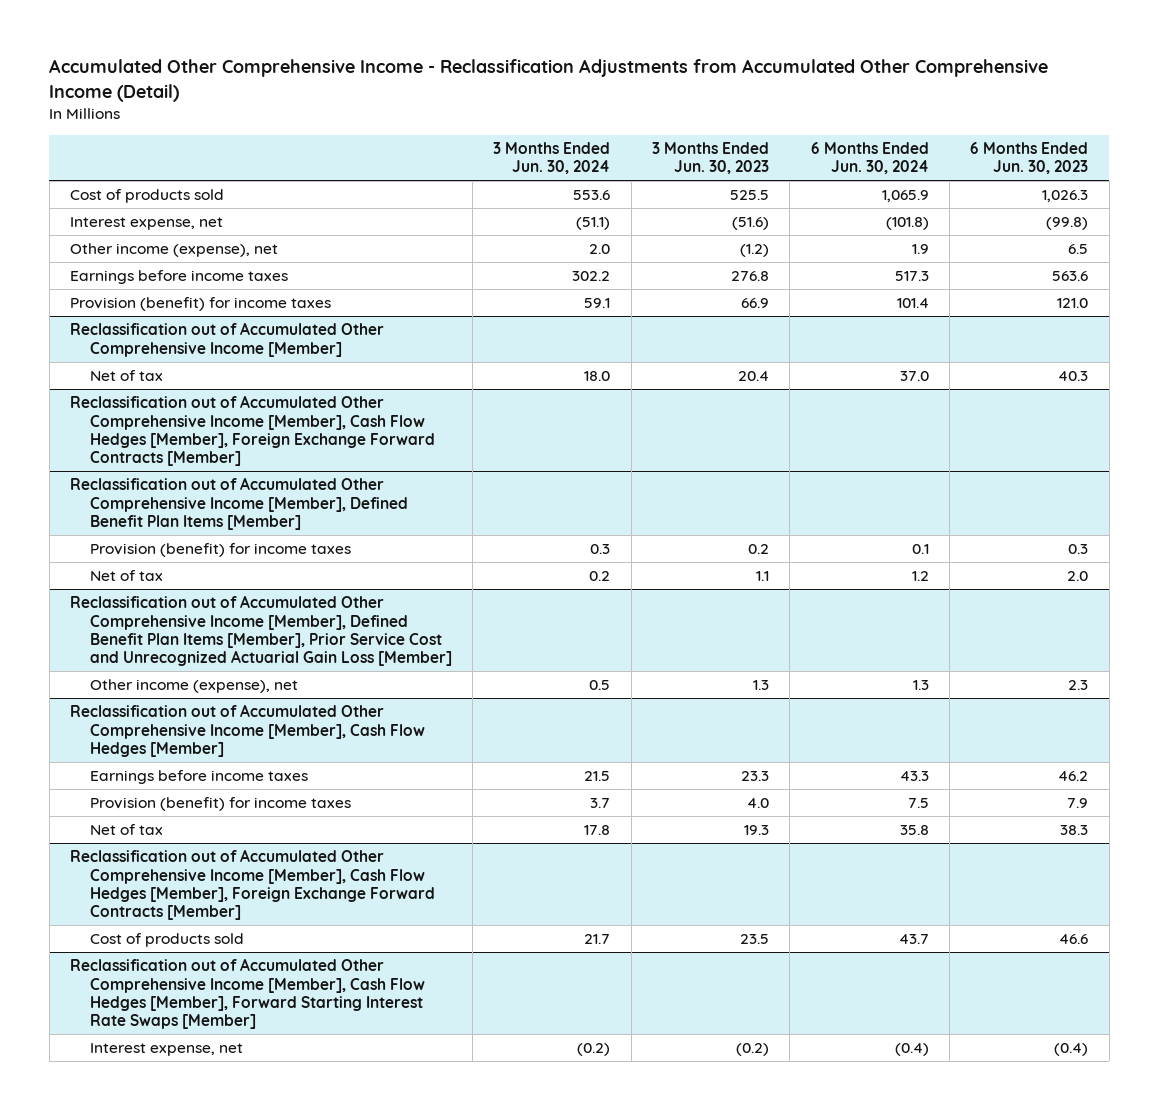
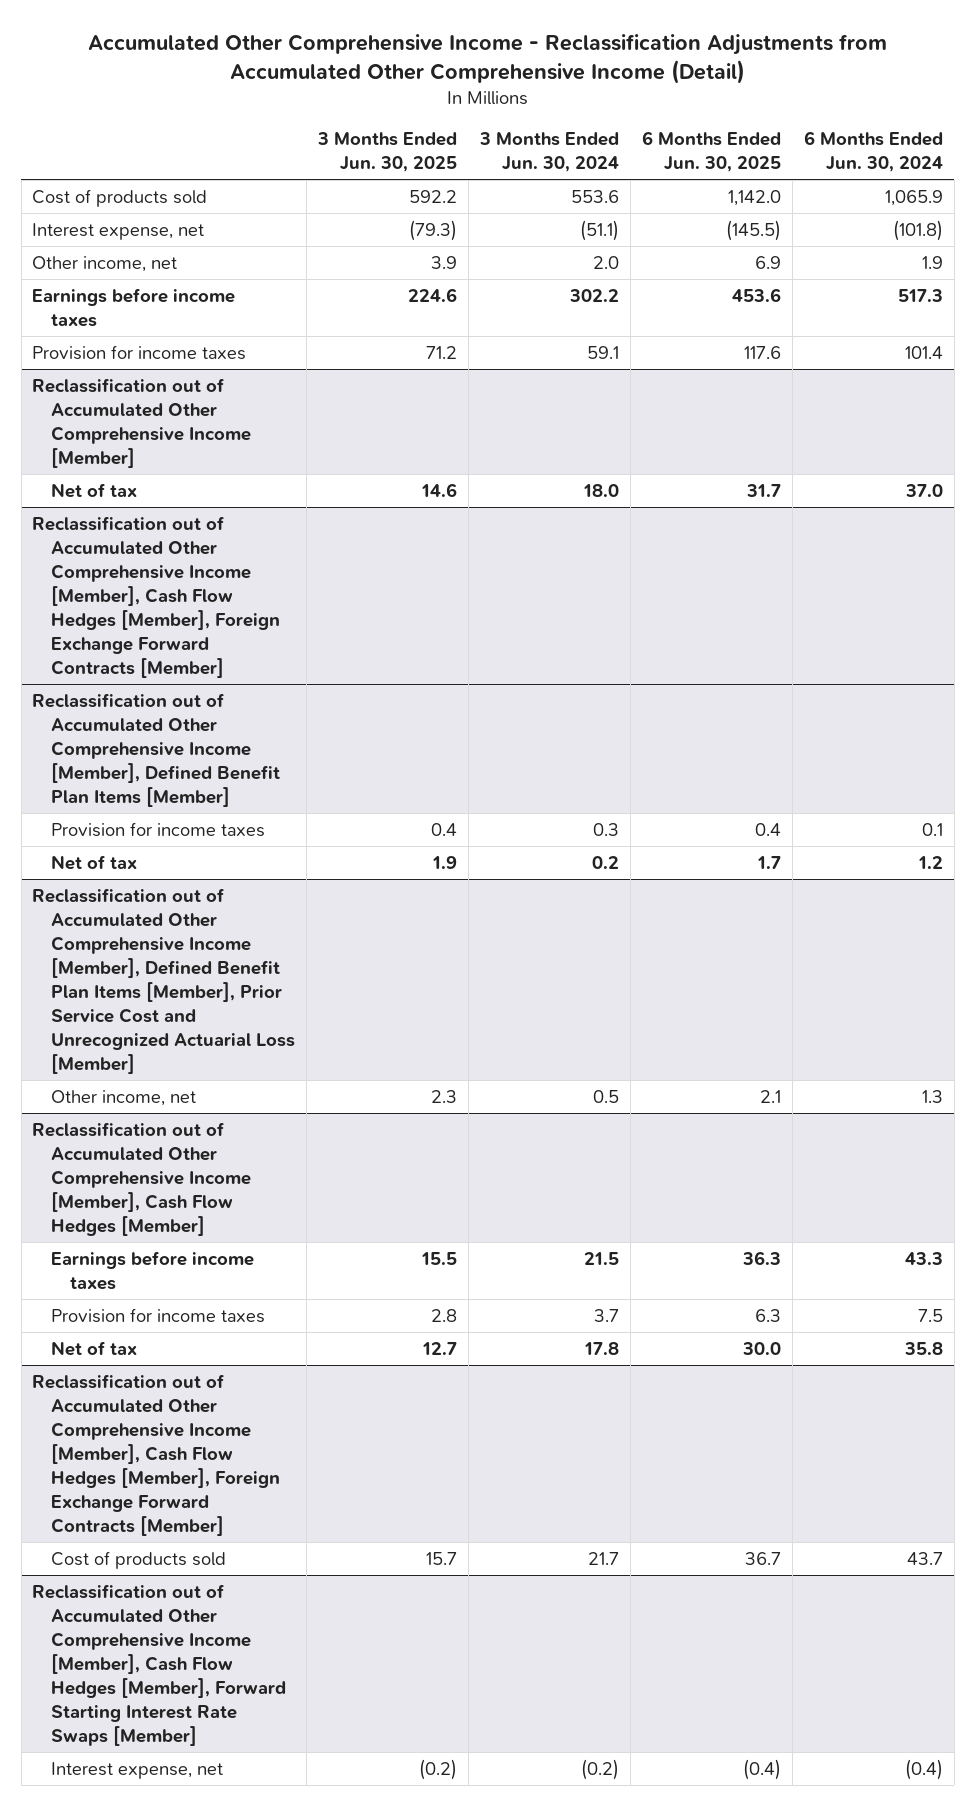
[651,141,769,175] 3 Months Ended Jun. 30, 2023 -> none
[970,141,1089,175] 6 Months Ended Jun. 30, 2023 -> none
none -> [316,131,457,173] 3 Months Ended Jun. 30, 2025
none -> [641,130,781,173] 6 Months Ended Jun. 30, 2025
[69,243,278,258] Other income (expense), net -> [32,255,178,272] Other income, net
[69,297,331,312] Provision (benefit) for income taxes -> [32,344,247,360] Provision for income taxes
[89,543,351,558] Provision (benefit) for income taxes -> [51,821,266,837] Provision for income taxes
[69,595,452,667] Reclassification out of Accumulated Other Comprehensive Income [Member], Defined Benefit Plan Items [Member], Prior Service Cost and Unrecognized Actuarial Gain Loss [Member] -> [32,887,296,1075] Reclassification out of Accumulated Other Comprehensive Income [Member], Defined Benefit Plan Items [Member], Prior Service Cost and Unrecognized Actuarial Loss [Member]
[89,679,298,694] Other income (expense), net -> [51,1089,197,1106] Other income, net
[89,797,351,812] Provision (benefit) for income taxes -> [51,1307,266,1323] Provision for income taxes

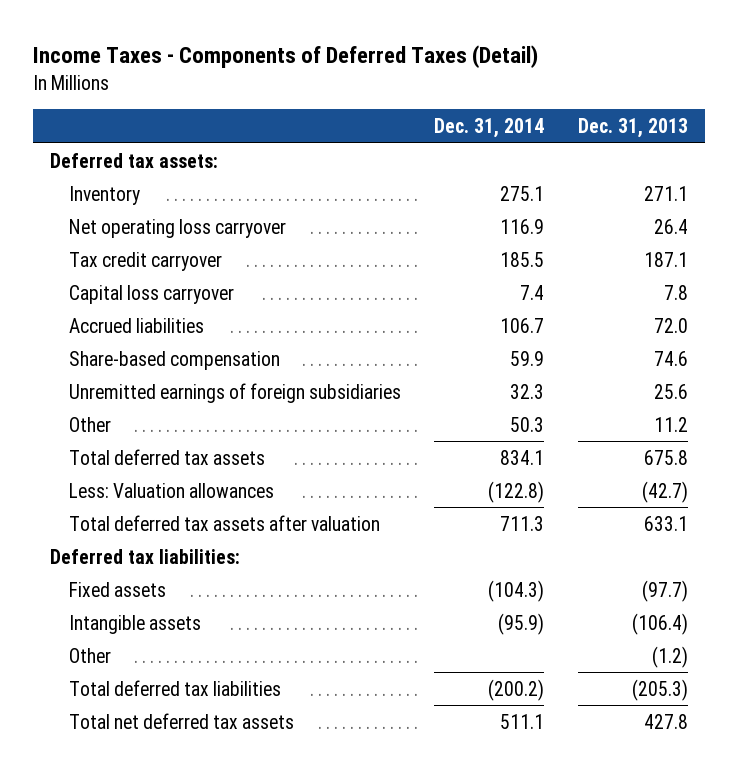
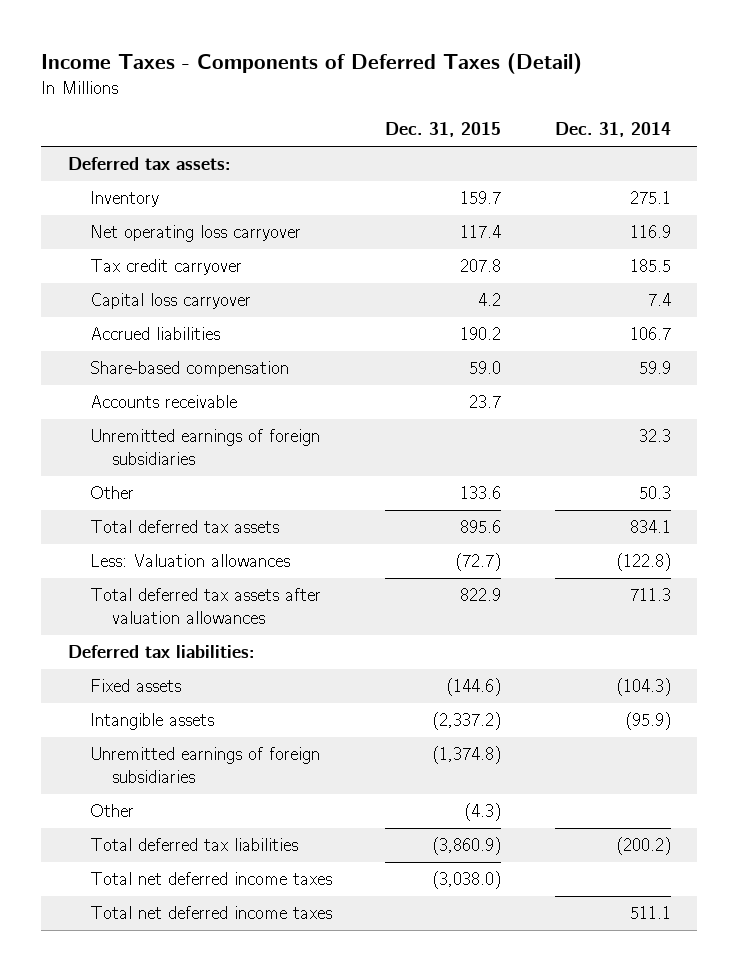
[578,117,689,138] Dec. 31, 2013 -> none
none -> [385,122,502,138] Dec. 31, 2015
none -> [90,395,238,409] Accounts receivable
[68,514,380,531] Total deferred tax assets after valuation -> [90,588,322,624] Total deferred tax assets after valuation allowances
none -> [90,747,321,783] Unremitted earnings of foreign subsidiaries
none -> [90,872,333,886] Total net deferred income taxes
[68,712,294,729] Total net deferred tax assets -> [90,906,333,920] Total net deferred income taxes

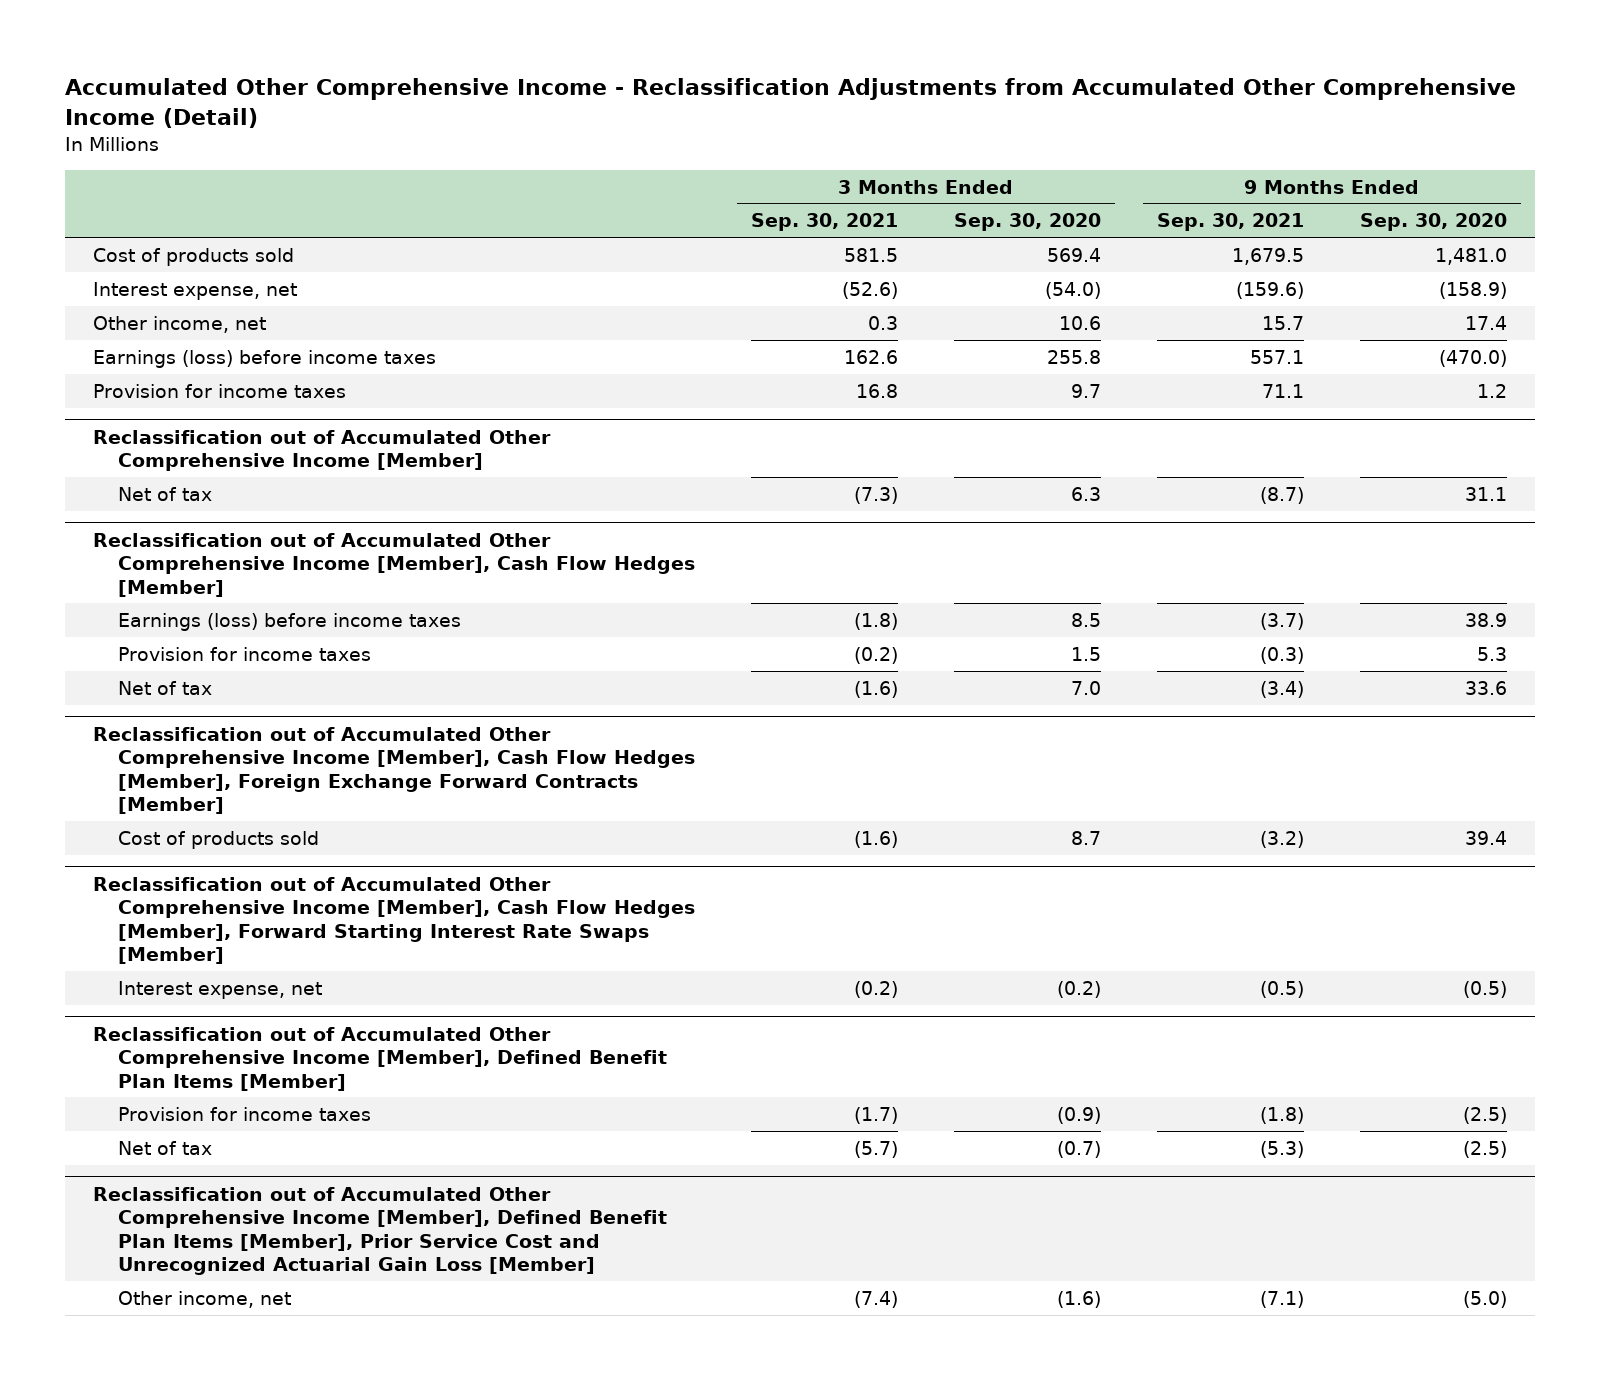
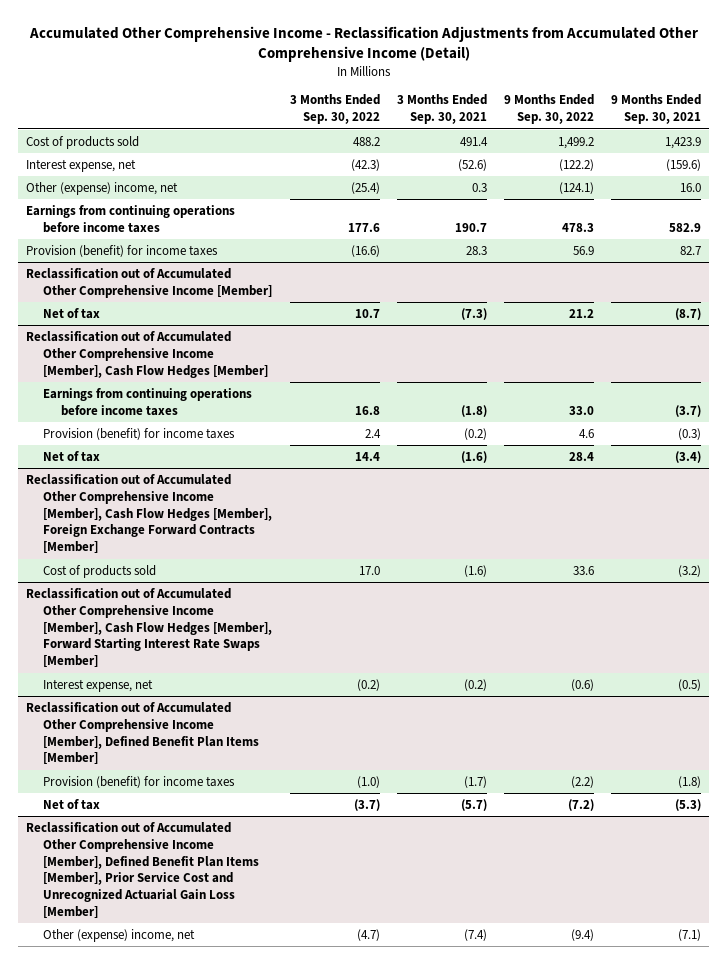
[953,213,1101,232] Sep. 30, 2020 -> none
[1359,213,1507,232] Sep. 30, 2020 -> none
none -> [289,94,380,125] 3 Months Ended Sep. 30, 2022
none -> [503,94,594,125] 9 Months Ended Sep. 30, 2022
[844,247,899,262] 581.5 -> [459,136,488,146] 491.4
[1231,247,1304,265] 1,679.5 -> [664,136,701,149] 1,423.9
[93,315,267,333] Other income, net -> [26,181,179,195] Other (expense) income, net
[1261,315,1304,330] 15.7 -> [679,182,701,192] 16.0
[93,349,437,368] Earnings (loss) before income taxes -> [26,204,236,233] Earnings from continuing operations before income taxes
[844,349,899,364] 162.6 -> [454,222,487,232] 190.7
[1249,349,1304,364] 557.1 -> [668,222,701,232] 582.9
[93,383,347,398] Provision for income taxes -> [26,244,219,257] Provision (benefit) for income taxes
[856,383,899,398] 16.8 -> [465,245,487,255] 28.3
[1261,383,1304,398] 71.1 -> [679,245,701,255] 82.7
[118,612,462,631] Earnings (loss) before income taxes -> [43,387,253,416] Earnings from continuing operations before income taxes
[118,646,372,661] Provision for income taxes -> [43,427,236,440] Provision (benefit) for income taxes
[118,1106,372,1121] Provision for income taxes -> [43,775,236,788] Provision (benefit) for income taxes
[118,1290,292,1308] Other income, net -> [43,928,196,942] Other (expense) income, net

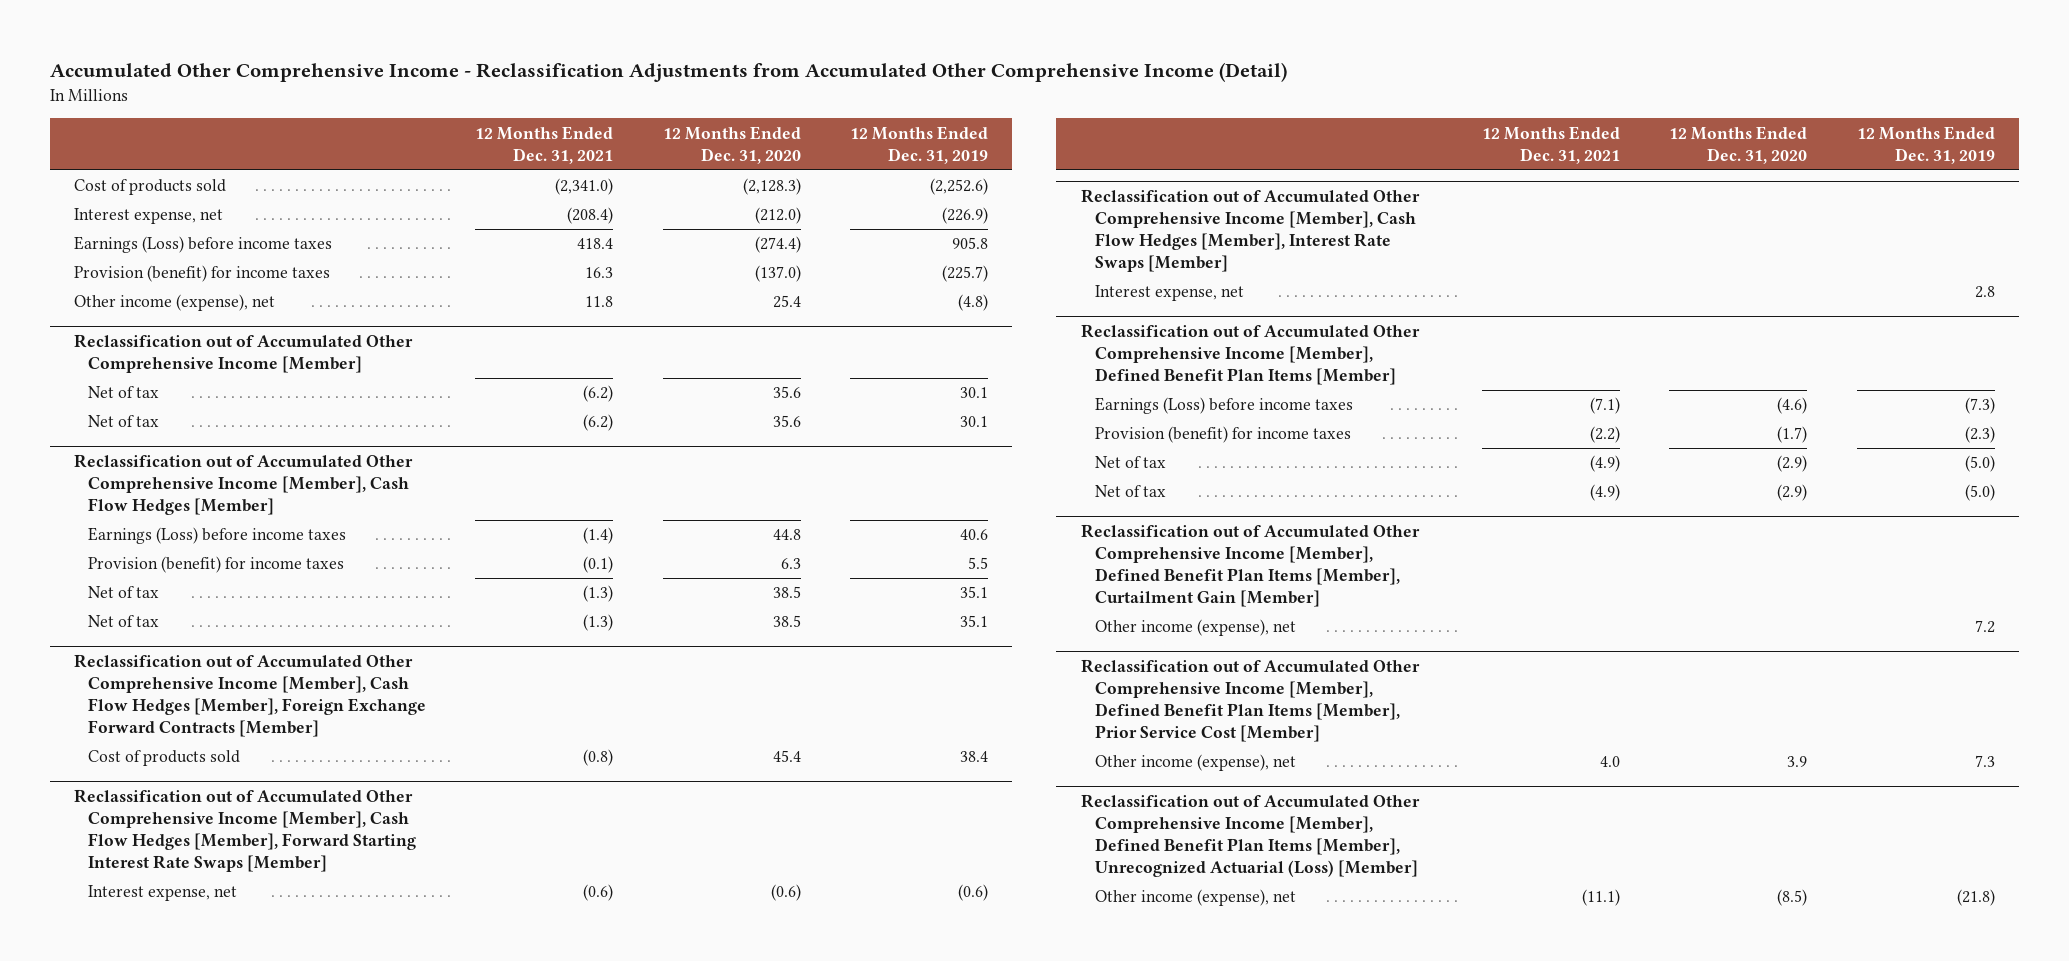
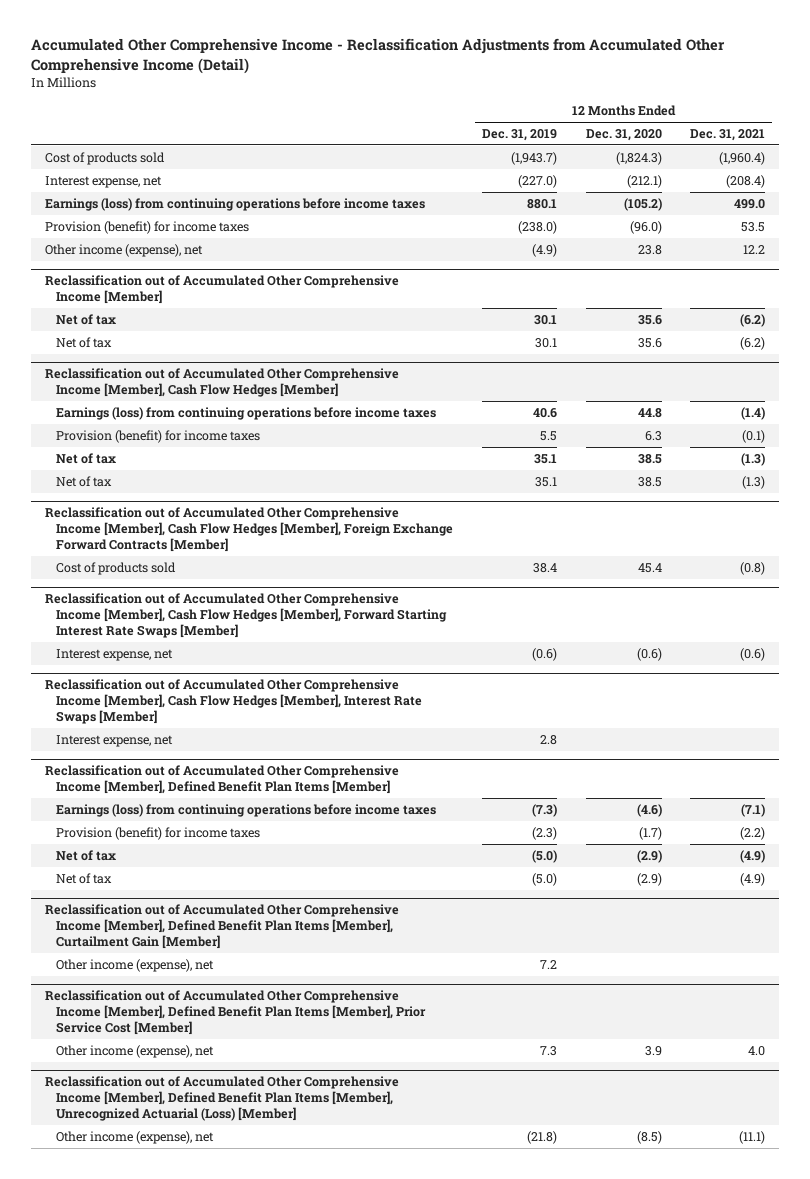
[555,178,614,196] (2,341.0) -> [719,151,766,165] (1,960.4)
[742,178,801,196] (2,128.3) -> [615,151,662,165] (1,824.3)
[929,178,988,196] (2,252.6) -> [510,151,557,165] (1,943.7)
[754,207,801,225] (212.0) -> [626,174,662,188] (212.1)
[941,207,988,225] (226.9) -> [517,174,557,188] (227.0)
[74,236,333,254] Earnings (Loss) before income taxes -> [45,197,426,211] Earnings (loss) from continuing operations before income taxes
[577,238,614,250] 418.4 -> [734,198,766,209] 499.0
[754,236,801,254] (274.4) -> [623,197,662,211] (105.2)
[951,237,988,250] 905.8 -> [526,198,557,209] 880.1
[585,267,614,279] 16.3 -> [741,221,766,232] 53.5
[754,265,801,283] (137.0) -> [629,220,662,234] (96.0)
[941,265,988,283] (225.7) -> [517,220,557,234] (238.0)
[585,296,614,308] 11.8 -> [743,244,766,254] 12.2
[772,295,801,309] 25.4 -> [637,244,662,255] 23.8
[957,294,988,312] (4.8) -> [531,243,557,257] (4.9)
[88,527,347,545] Earnings (Loss) before income taxes -> [56,406,437,420] Earnings (loss) from continuing operations before income taxes
[1095,397,1354,415] Earnings (Loss) before income taxes -> [56,803,437,817] Earnings (loss) from continuing operations before income taxes

